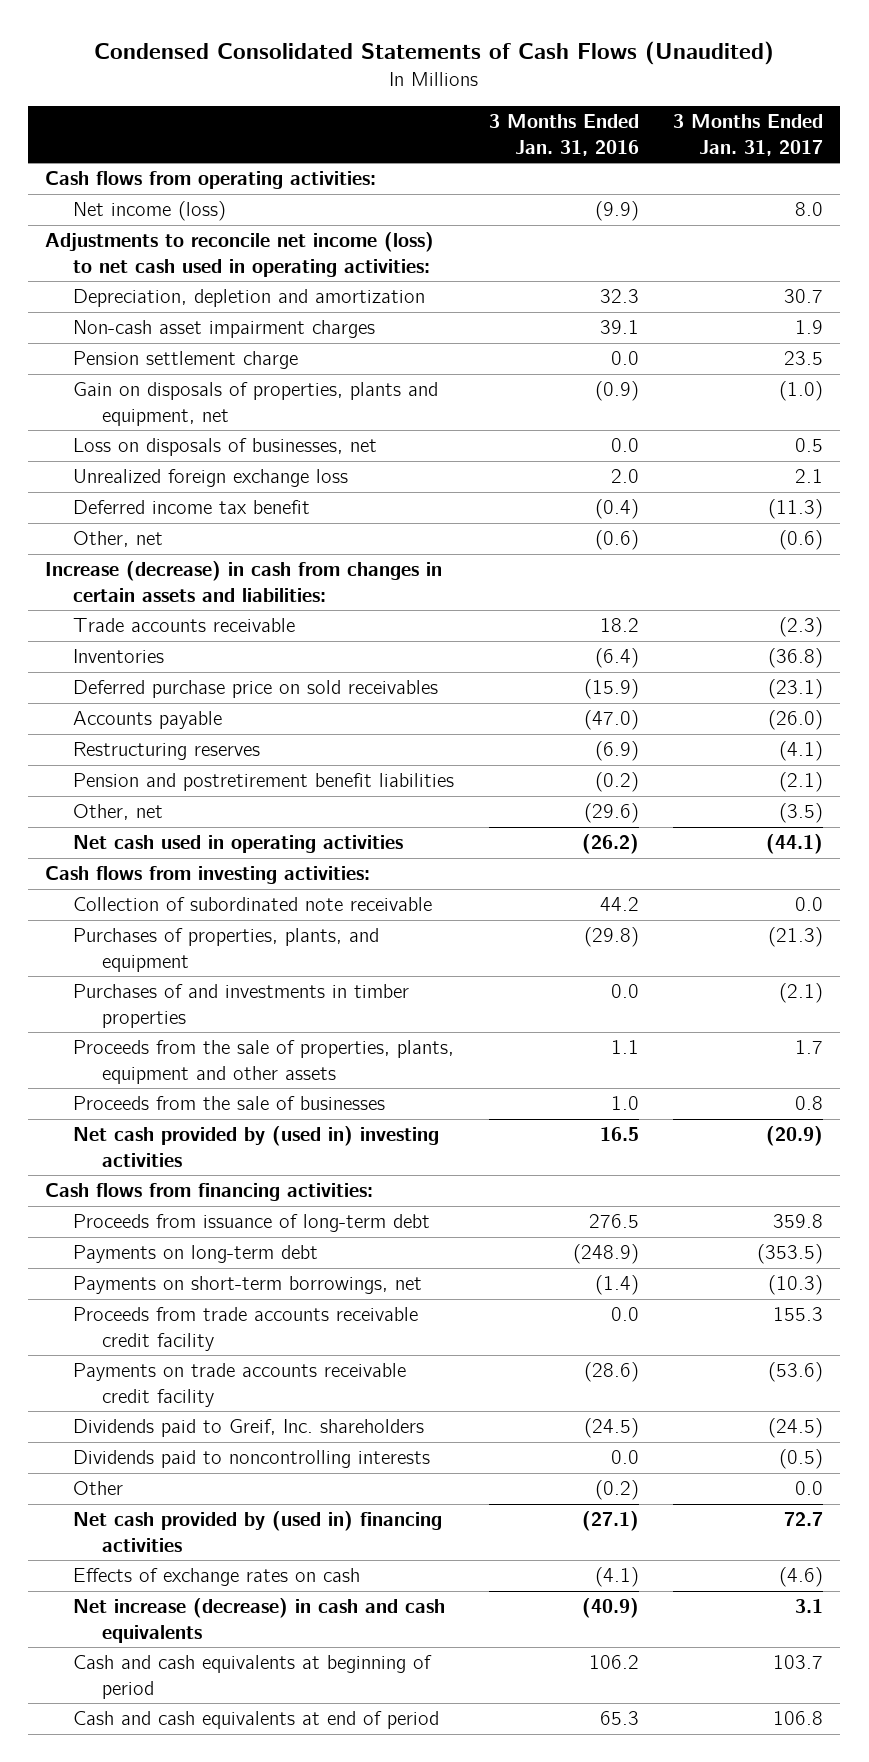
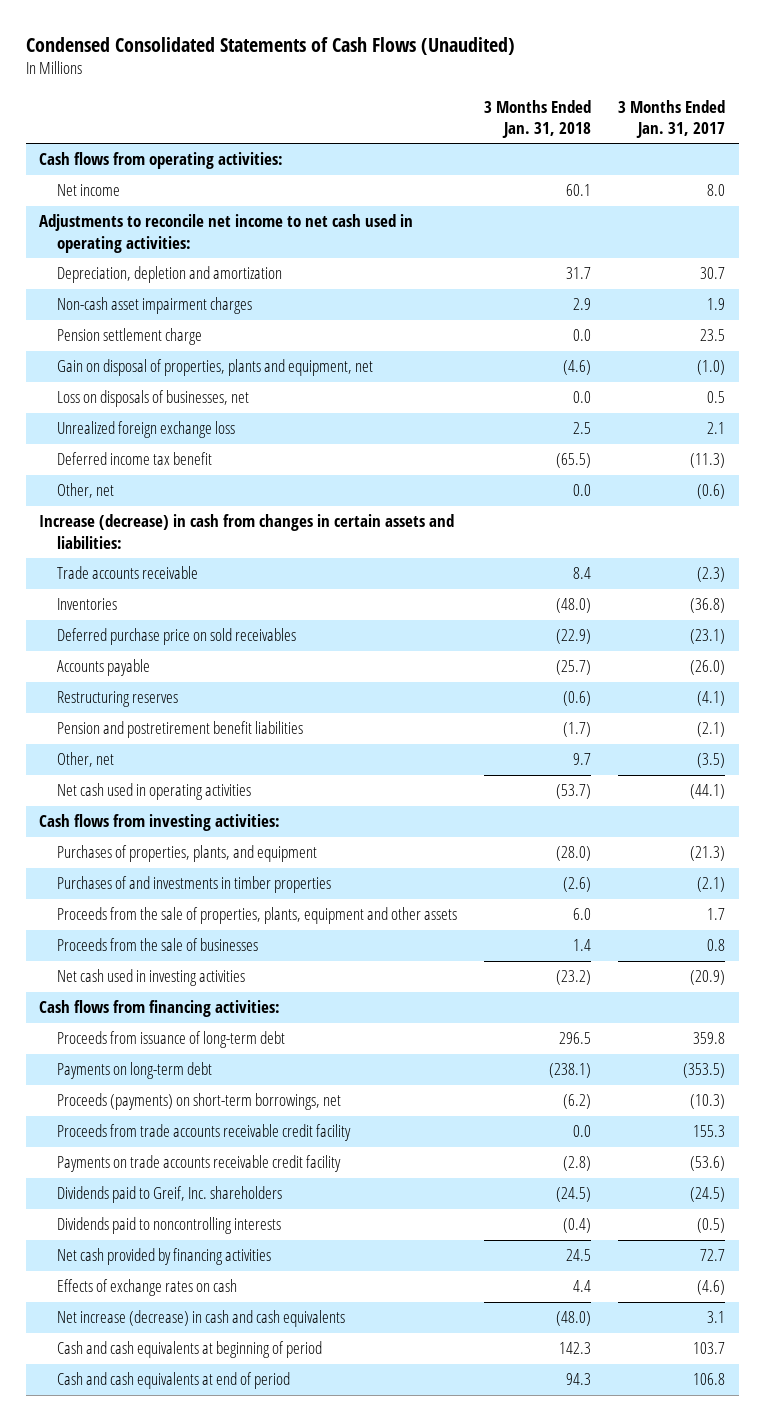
[488,114,639,156] 3 Months Ended Jan. 31, 2016 -> none
none -> [484,99,592,138] 3 Months Ended Jan. 31, 2018
[73,201,227,222] Net income (loss) -> [57,184,121,197] Net income
[45,232,435,277] Adjustments to reconcile net income (loss) to net cash used in operating activities: -> [39,214,414,253] Adjustments to reconcile net income to net cash used in operating activities:
[73,382,439,426] Gain on disposals of properties, plants and equipment, net -> [57,359,374,377] Gain on disposal of properties, plants and equipment, net
[73,897,433,912] Collection of subordinated note receivable -> none
[73,1126,440,1167] Net cash provided by (used in) investing activities -> [57,969,246,987] Net cash used in investing activities
[73,1276,423,1295] Payments on short-term borrowings, net -> [57,1093,342,1111] Proceeds (payments) on short-term borrowings, net
[73,1481,124,1496] Other -> none
[73,1511,443,1552] Net cash provided by (used in) financing activities -> [57,1248,272,1266] Net cash provided by financing activities

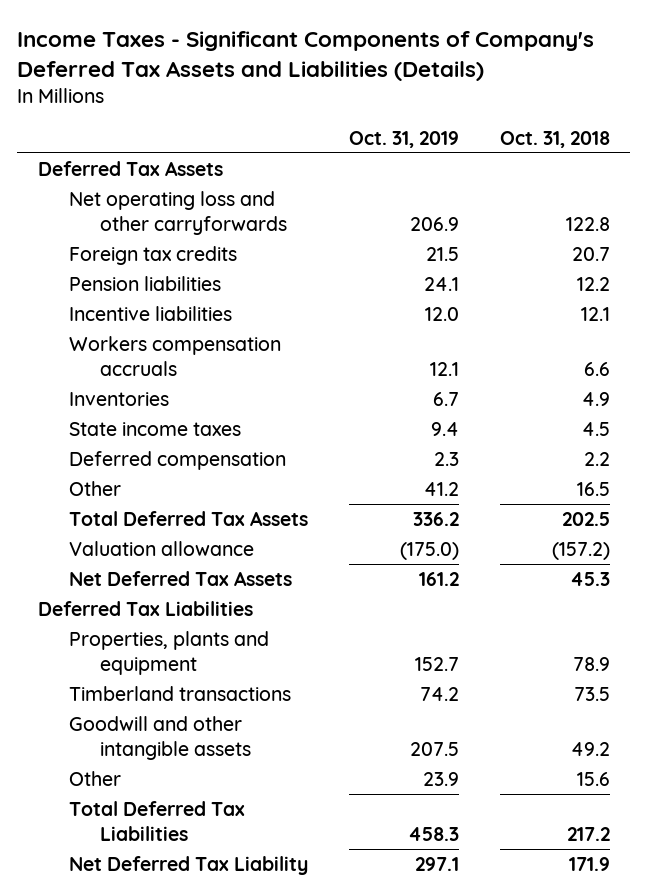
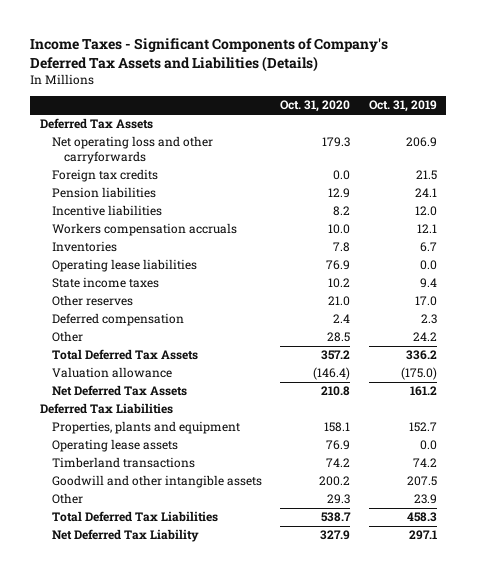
[499,130,610,148] Oct. 31, 2018 -> none
none -> [280,100,351,113] Oct. 31, 2020
none -> [51,259,197,273] Operating lease liabilities
none -> [51,295,133,307] Other reserves
[423,481,459,496] 41.2 -> [412,332,437,342] 24.2
none -> [51,439,178,453] Operating lease assets

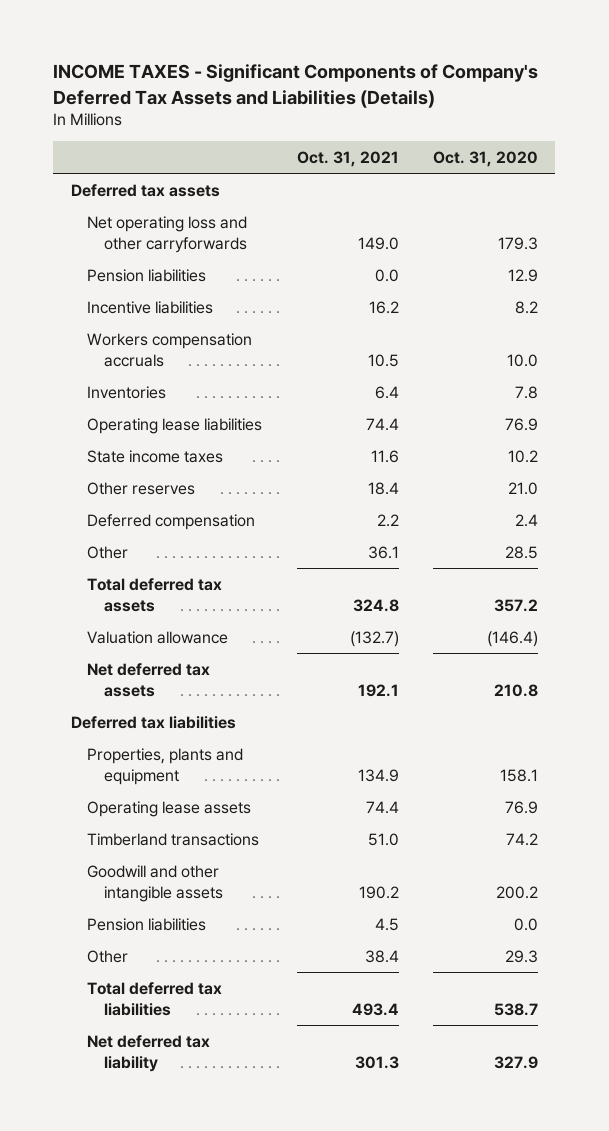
[30,38,389,72] Income Taxes - Significant Components of Company's Deferred Tax Assets and Liabilities (Details) -> [53,64,539,108] INCOME TAXES - Significant Components of Company's Deferred Tax Assets and Liabilities (Details)
[368,100,437,113] Oct. 31, 2019 -> none
none -> [296,151,399,168] Oct. 31, 2021
[39,118,153,130] Deferred Tax Assets -> [70,183,220,197] Deferred tax assets
[51,169,158,183] Foreign tax credits -> none
[51,349,198,361] Total Deferred Tax Assets -> [87,577,223,612] Total deferred tax assets
[51,385,187,397] Net Deferred Tax Assets -> [87,662,211,697] Net deferred tax assets
[39,403,173,415] Deferred Tax Liabilities -> [70,715,236,729] Deferred tax liabilities
none -> [87,917,207,931] Pension liabilities
[51,511,218,523] Total Deferred Tax Liabilities -> [87,981,223,1016] Total deferred tax liabilities
[51,529,199,543] Net Deferred Tax Liability -> [87,1034,211,1072] Net deferred tax liability

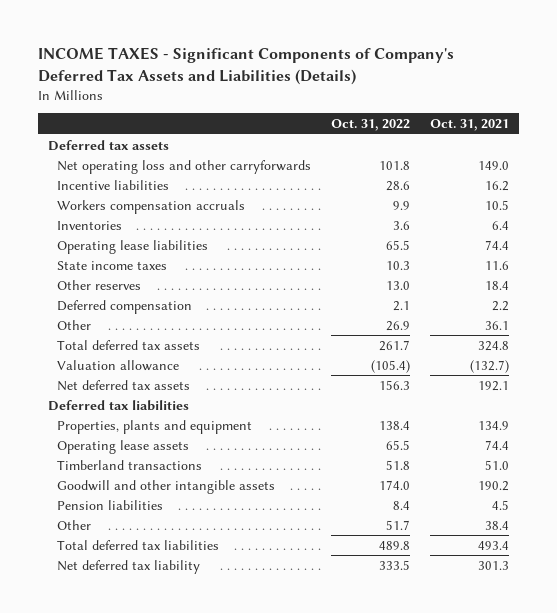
[433,151,539,168] Oct. 31, 2020 -> none
none -> [331,118,411,131] Oct. 31, 2022
[87,268,207,282] Pension liabilities -> none

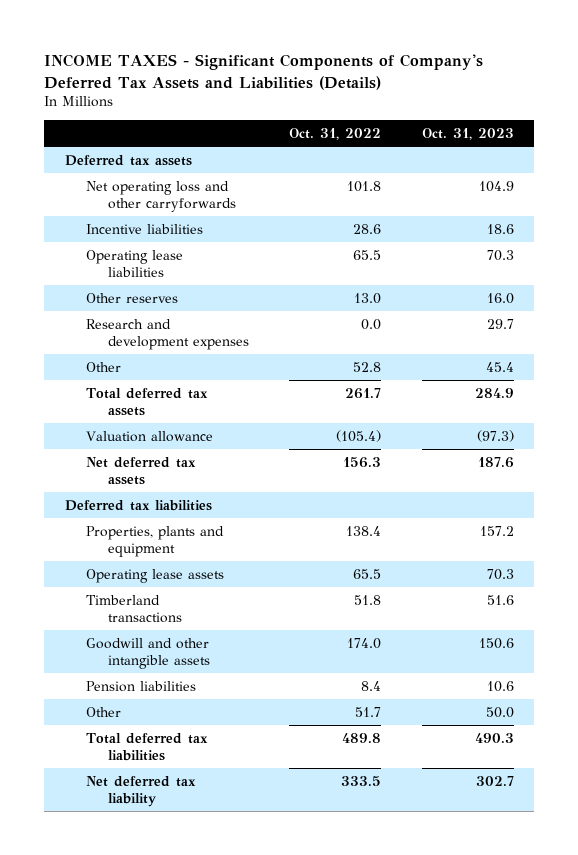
[430,118,510,131] Oct. 31, 2021 -> none
none -> [421,128,514,141] Oct. 31, 2023
[57,199,246,214] Workers compensation accruals -> none
[57,220,123,230] Inventories -> none
[57,260,168,270] State income taxes -> none
[57,299,193,314] Deferred compensation -> none
none -> [86,318,249,350] Research and development expenses
[386,320,411,331] 26.9 -> [353,361,382,372] 52.8

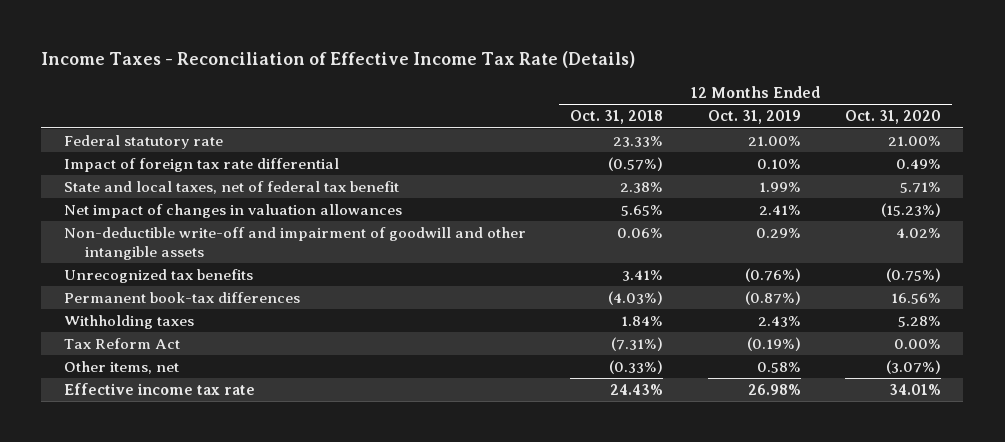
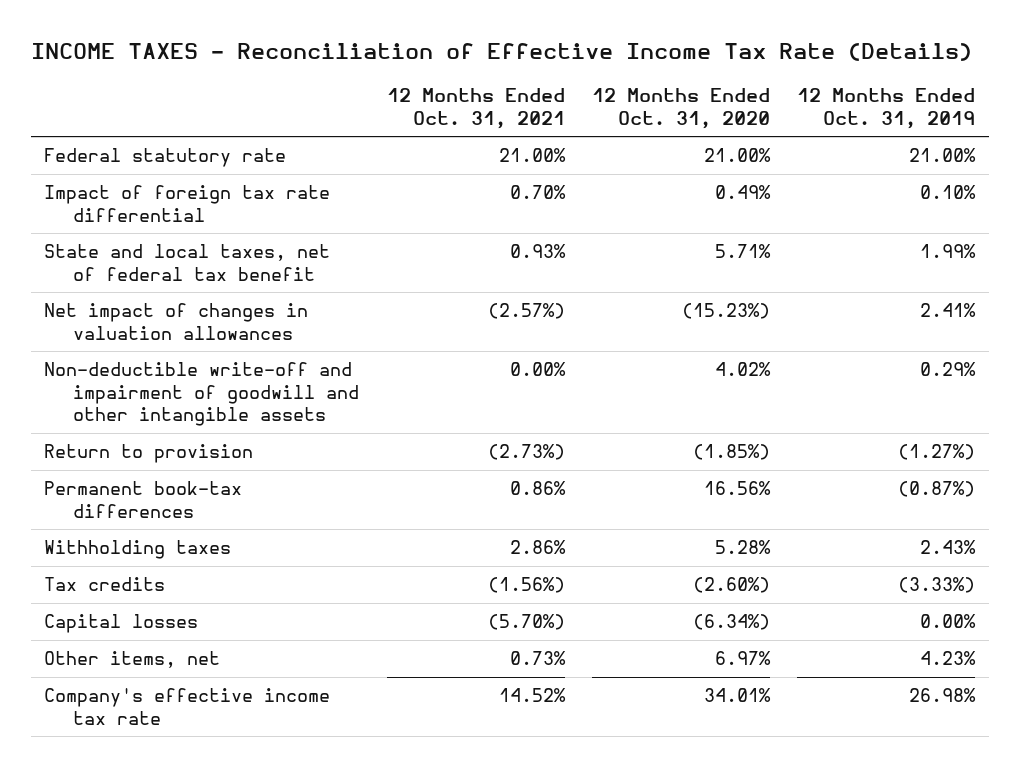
[41,51,636,69] Income Taxes - Reconciliation of Effective Income Tax Rate (Details) -> [30,42,972,61] INCOME TAXES - Reconciliation of Effective Income Tax Rate (Details)
[570,110,664,125] Oct. 31, 2018 -> none
none -> [386,88,565,129] 12 Months Ended Oct. 31, 2021
[63,269,253,284] Unrecognized tax benefits -> none
none -> [44,444,254,464] Return to provision
[63,338,180,350] Tax Reform Act -> [44,577,166,592] Tax credits
[746,337,801,352] (0.19%) -> [898,577,976,594] (3.33%)
[893,339,941,350] 0.00% -> [693,577,771,594] (2.60%)
none -> [44,614,199,634] Capital losses
[756,362,801,374] 0.58% -> [920,651,977,666] 4.23%
[885,360,941,375] (3.07%) -> [715,651,772,666] 6.97%
[63,383,255,396] Effective income tax rate -> [44,688,331,725] Company's effective income tax rate

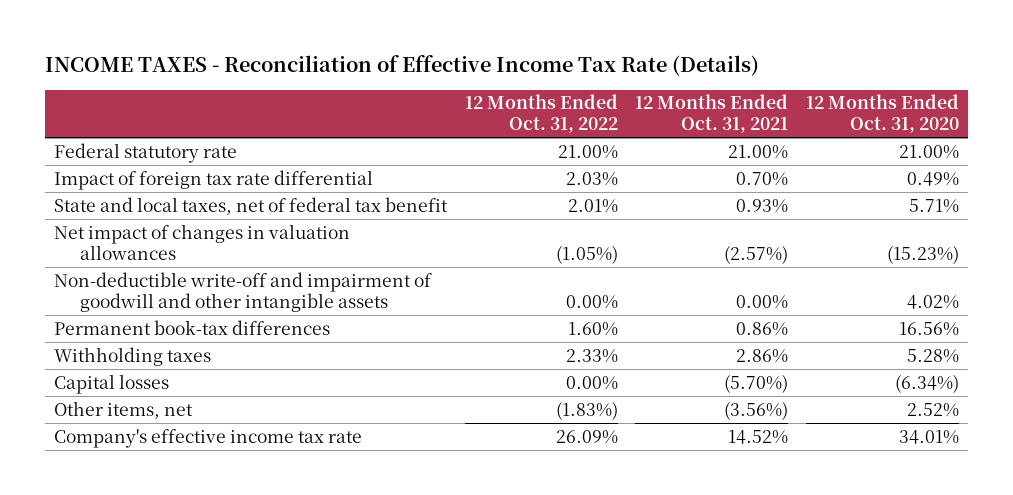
[797,88,976,129] 12 Months Ended Oct. 31, 2019 -> none
none -> [464,94,618,134] 12 Months Ended Oct. 31, 2022
[44,444,254,464] Return to provision -> none
[44,577,166,592] Tax credits -> none
[509,651,566,666] 0.73% -> [724,400,789,420] (3.56%)
[715,651,772,666] 6.97% -> [907,402,960,417] 2.52%

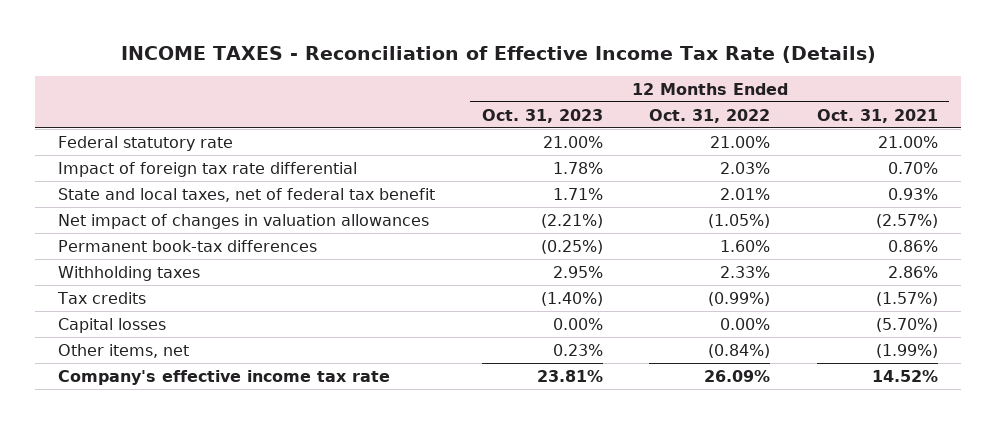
[806,94,960,134] 12 Months Ended Oct. 31, 2020 -> none
none -> [481,108,603,123] Oct. 31, 2023
[54,271,433,312] Non-deductible write-off and impairment of goodwill and other intangible assets -> none
none -> [57,291,147,304] Tax credits
[555,400,618,420] (1.83%) -> [708,343,771,358] (0.84%)
[724,400,789,420] (3.56%) -> [875,343,938,358] (1.99%)

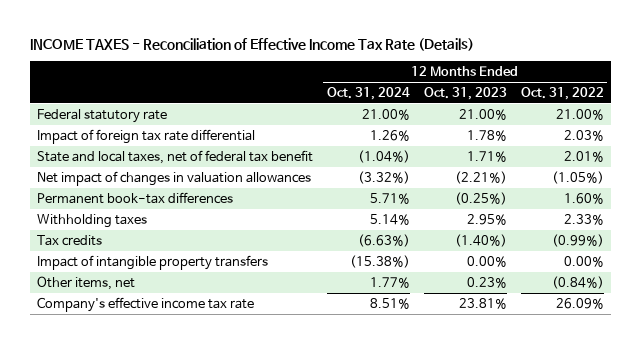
[816,108,938,123] Oct. 31, 2021 -> none
none -> [326,86,410,100] Oct. 31, 2024
[58,317,167,333] Capital losses -> none
none -> [36,254,268,270] Impact of intangible property transfers

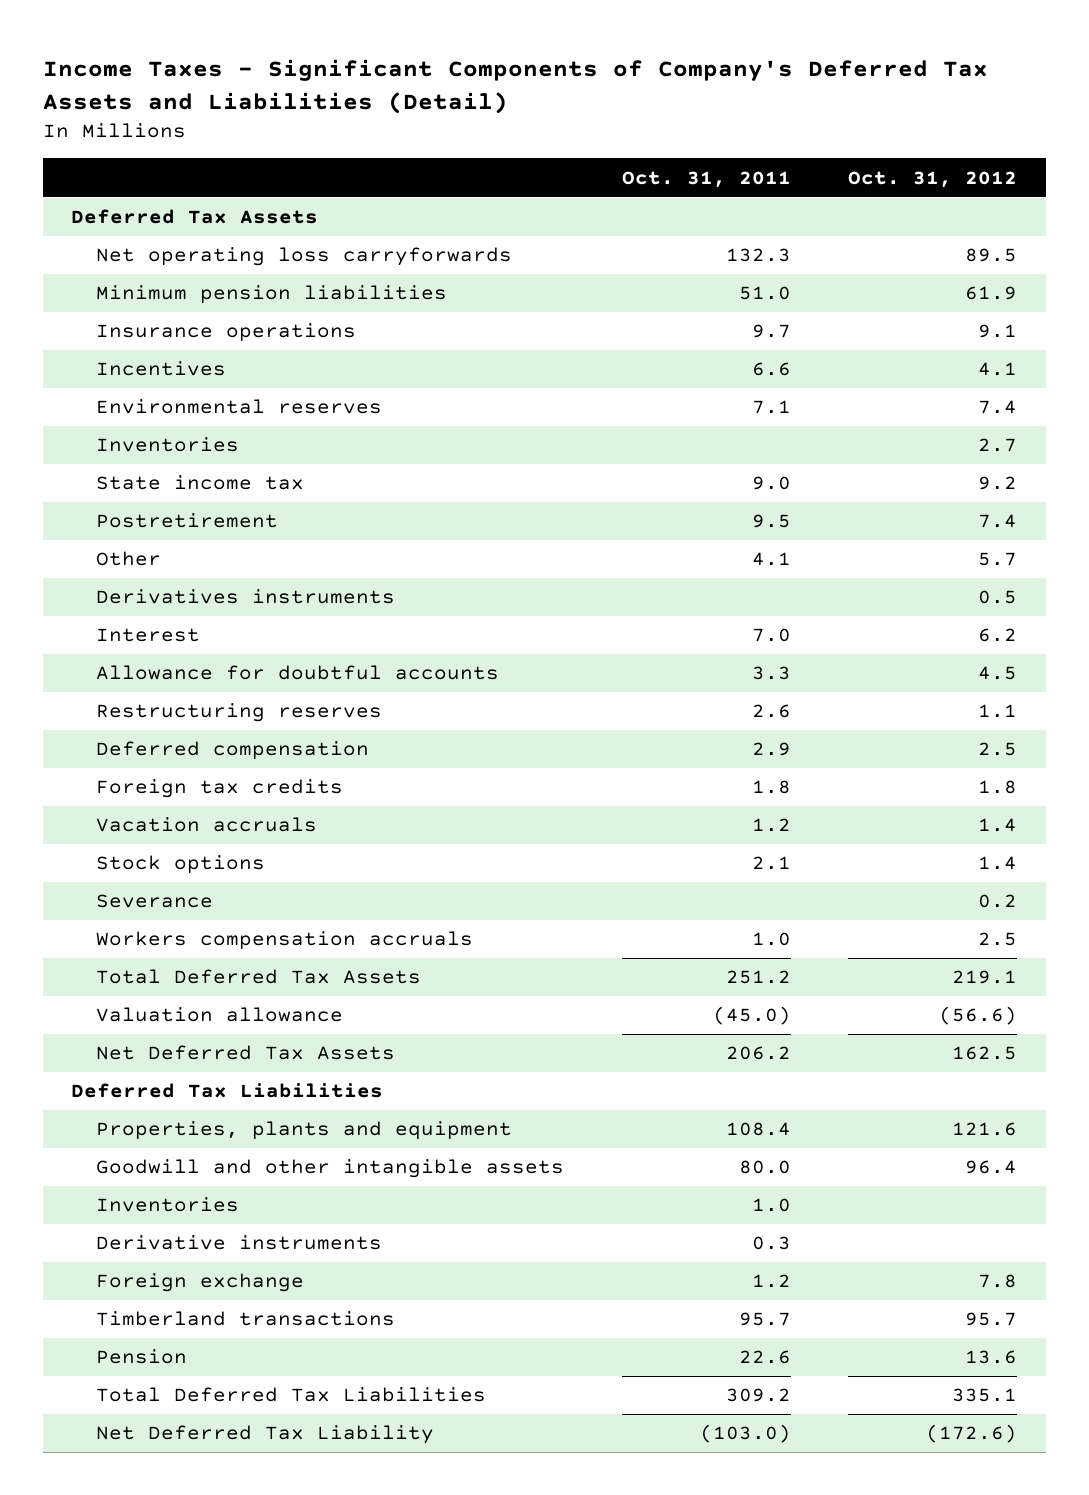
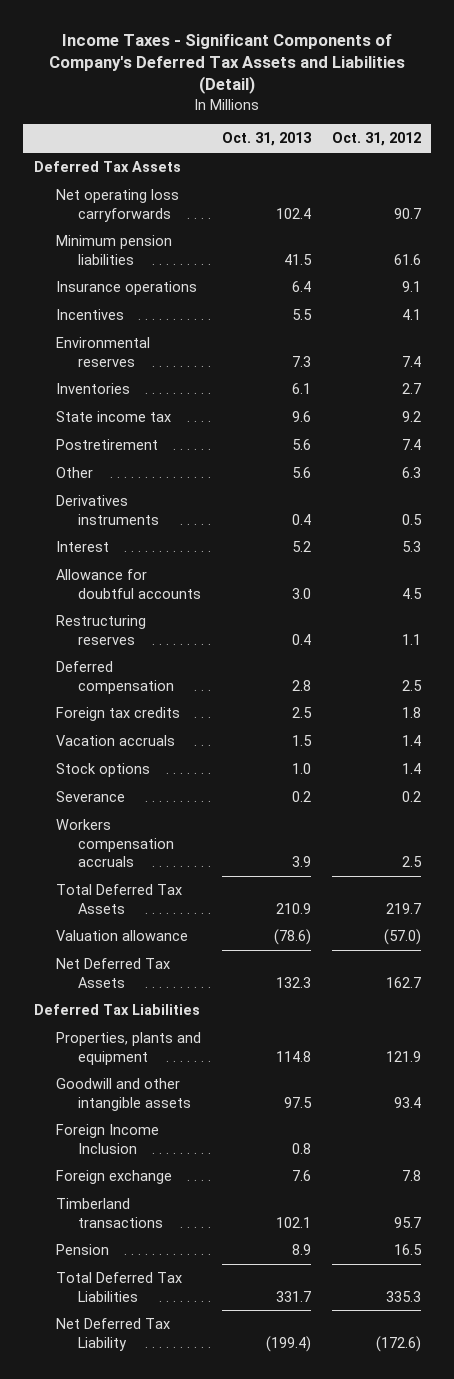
[621,170,791,188] Oct. 31, 2011 -> none
none -> [221,132,312,147] Oct. 31, 2013
[965,248,1018,263] 89.5 -> [393,207,421,219] 90.7
[965,286,1018,301] 61.9 -> [393,253,421,265] 61.6
[978,552,1018,567] 5.7 -> [401,467,421,479] 6.3
[978,628,1018,643] 6.2 -> [401,541,421,553] 5.3
[952,970,1018,985] 219.1 -> [385,902,421,914] 219.7
[939,1006,1018,1026] (56.6) -> [383,929,421,946] (57.0)
[952,1046,1018,1061] 162.5 -> [385,976,421,988] 162.7
[96,1197,240,1213] Inventories -> none
[96,1235,383,1251] Derivative instruments -> none
[952,1122,1018,1137] 121.6 -> [385,1050,421,1062] 121.9
[965,1160,1018,1175] 96.4 -> [393,1096,421,1108] 93.4
none -> [55,1124,159,1154] Foreign Income Inclusion
[965,1350,1018,1365] 13.6 -> [393,1244,422,1256] 16.5
[952,1388,1018,1403] 335.1 -> [385,1290,421,1302] 335.3

